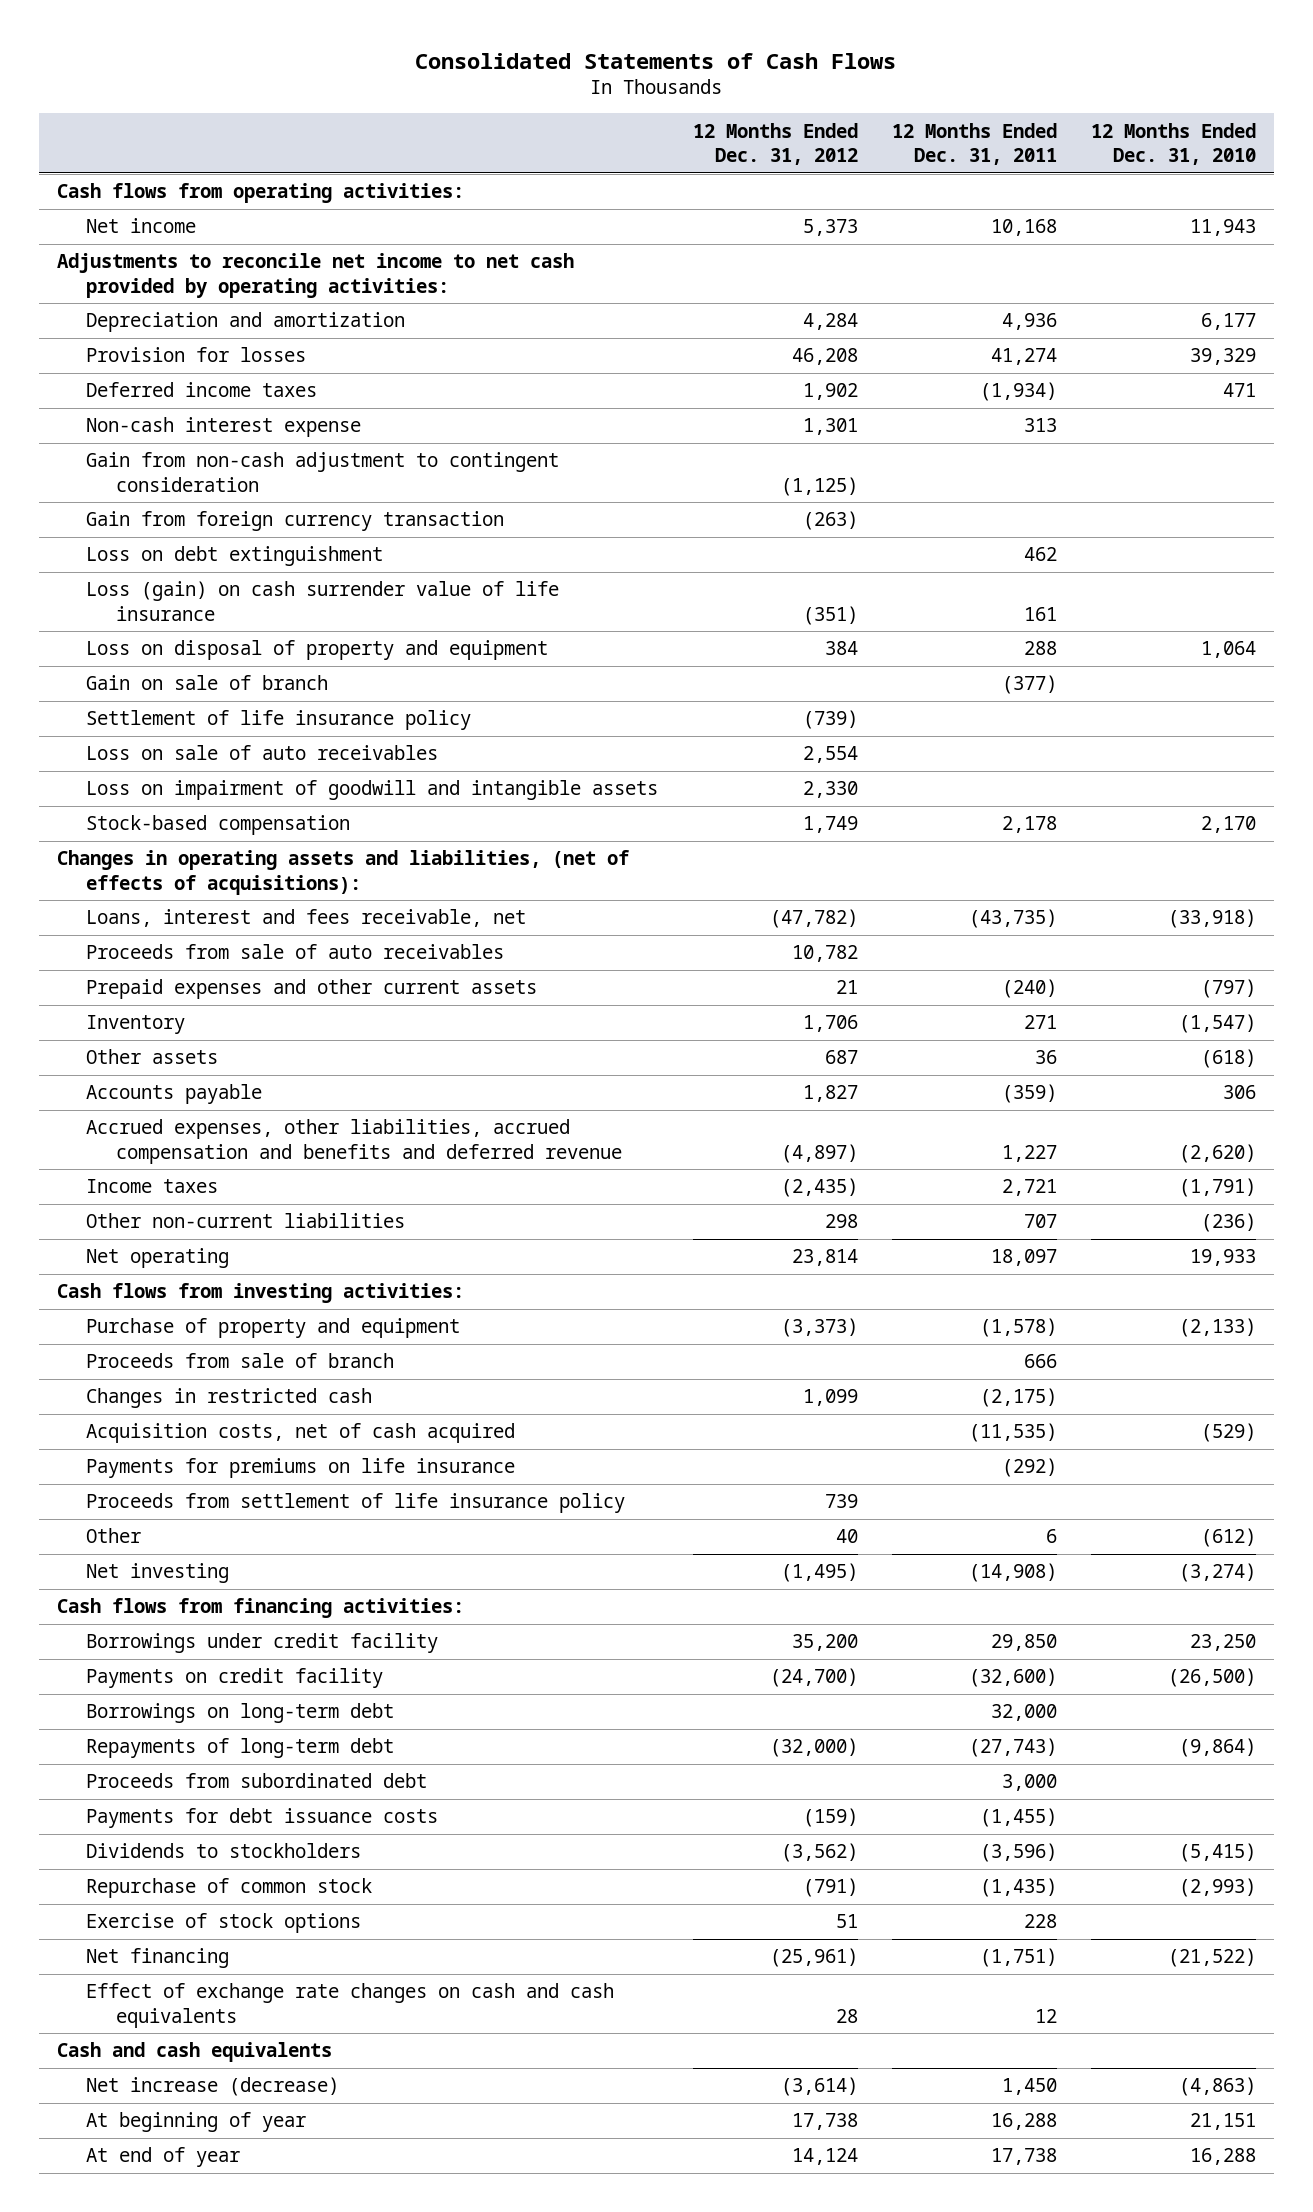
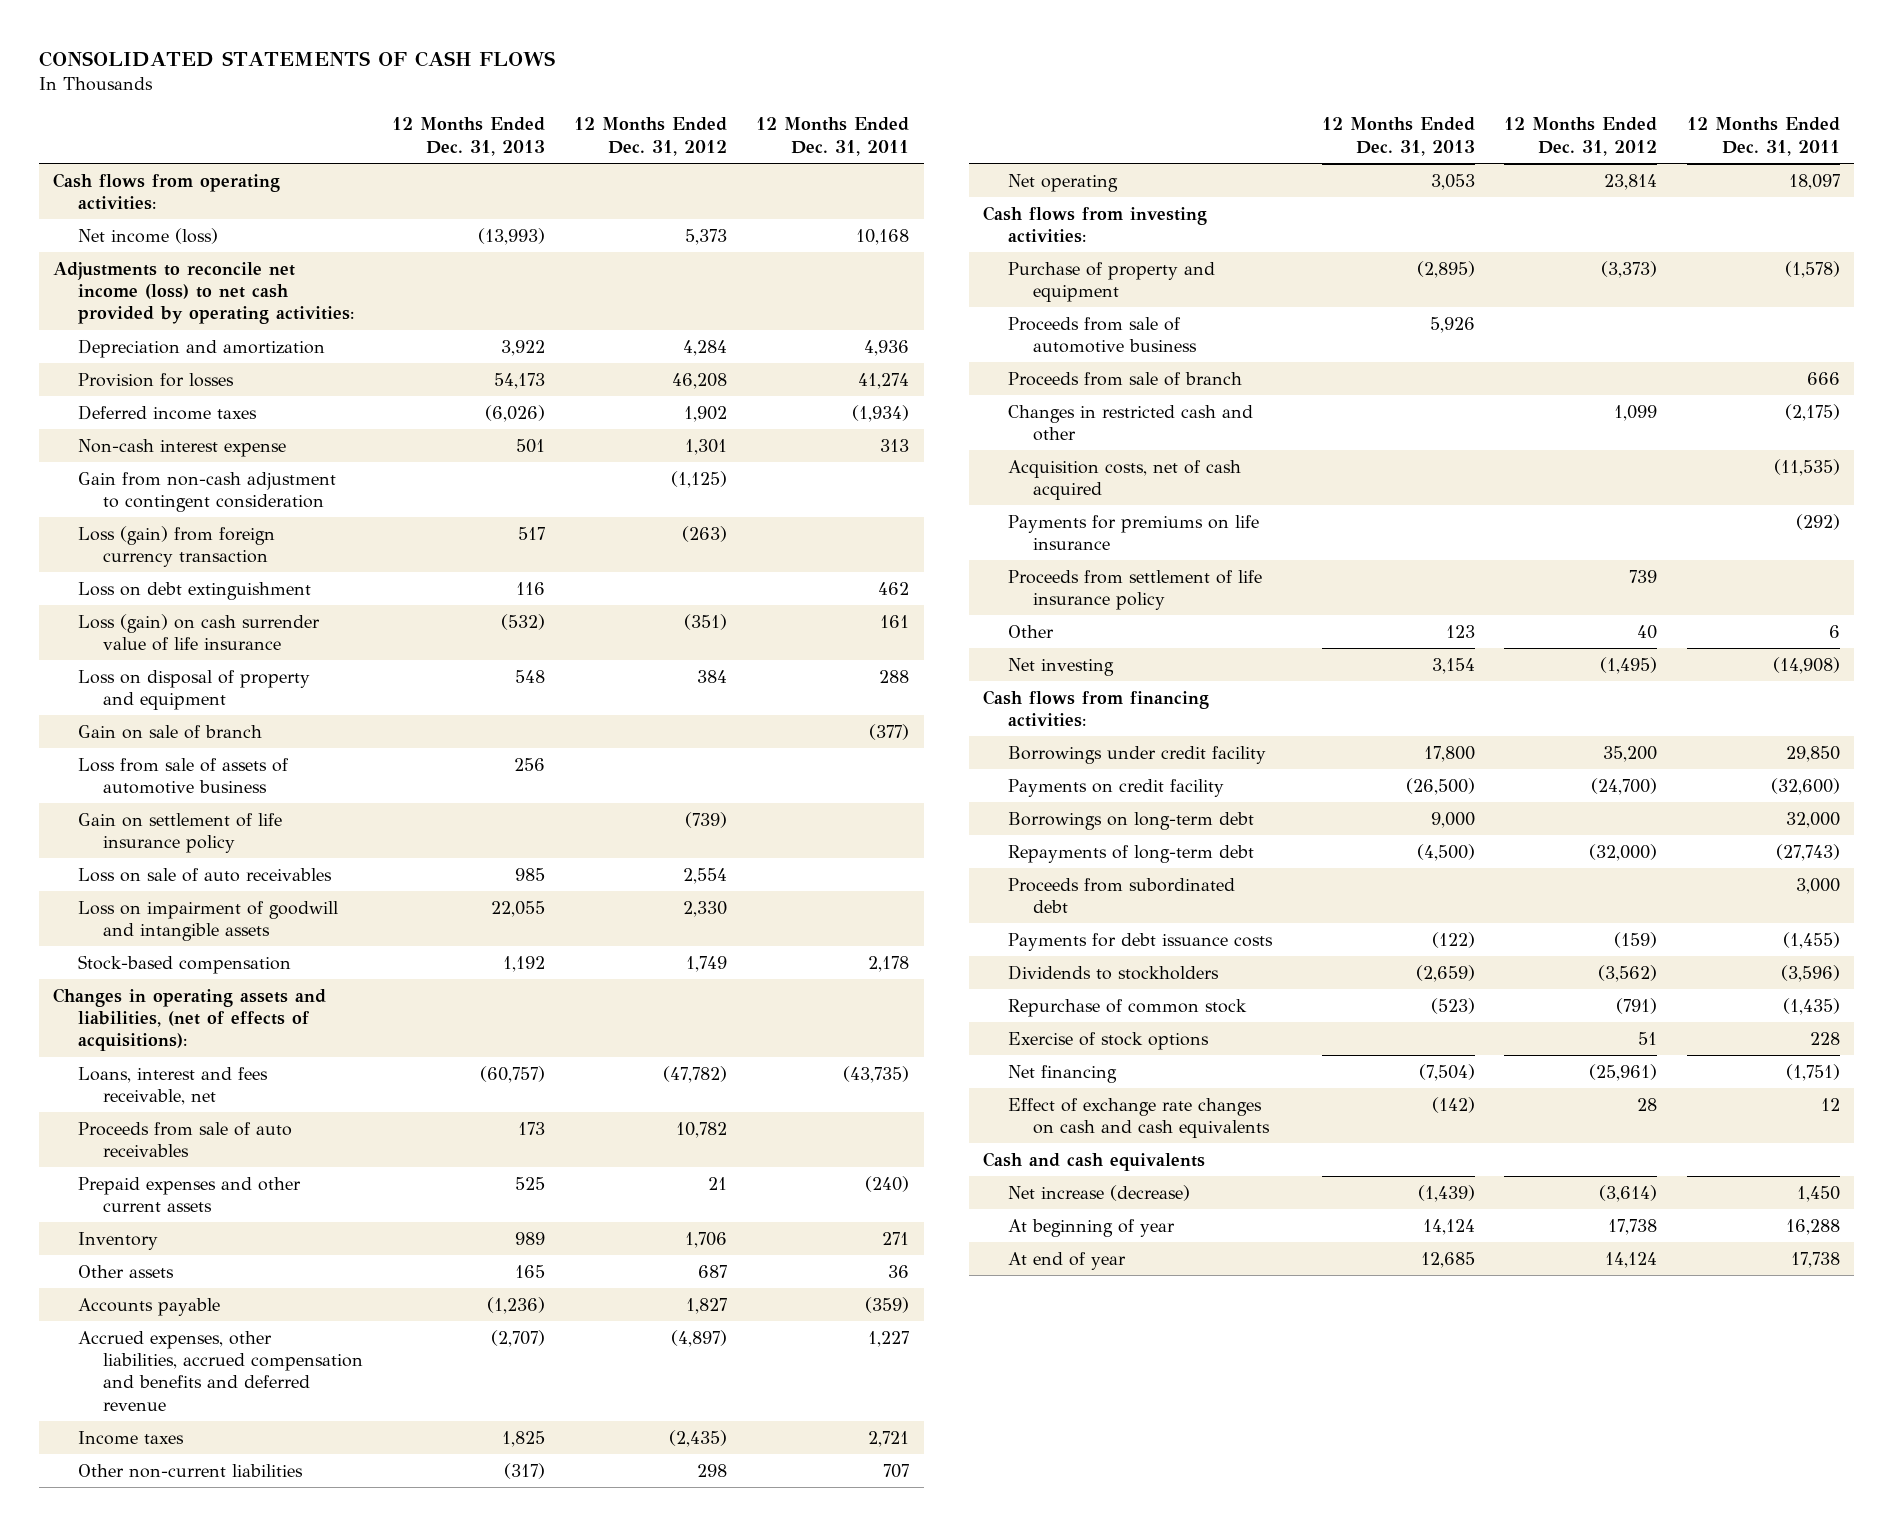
[415,52,897,69] Consolidated Statements of Cash Flows -> [38,51,555,68] CONSOLIDATED STATEMENTS OF CASH FLOWS
[1091,122,1257,166] 12 Months Ended Dec. 31, 2010 -> none
none -> [391,117,545,156] 12 Months Ended Dec. 31, 2013
[86,218,197,234] Net income -> [77,227,218,244] Net income (loss)
[56,253,574,298] Adjustments to reconcile net income to net cash provided by operating activities: -> [53,261,354,325] Adjustments to reconcile net income (loss) to net cash provided by operating activities:
[86,511,505,532] Gain from foreign currency transaction -> [77,525,275,568] Loss (gain) from foreign currency transaction
none -> [77,757,289,795] Loss from sale of assets of automotive business
[86,710,472,731] Settlement of life insurance policy -> [77,812,282,854] Gain on settlement of life insurance policy
none -> [1007,316,1197,354] Proceeds from sale of automotive business
[86,1388,373,1409] Changes in restricted cash -> [1007,404,1253,442] Changes in restricted cash and other

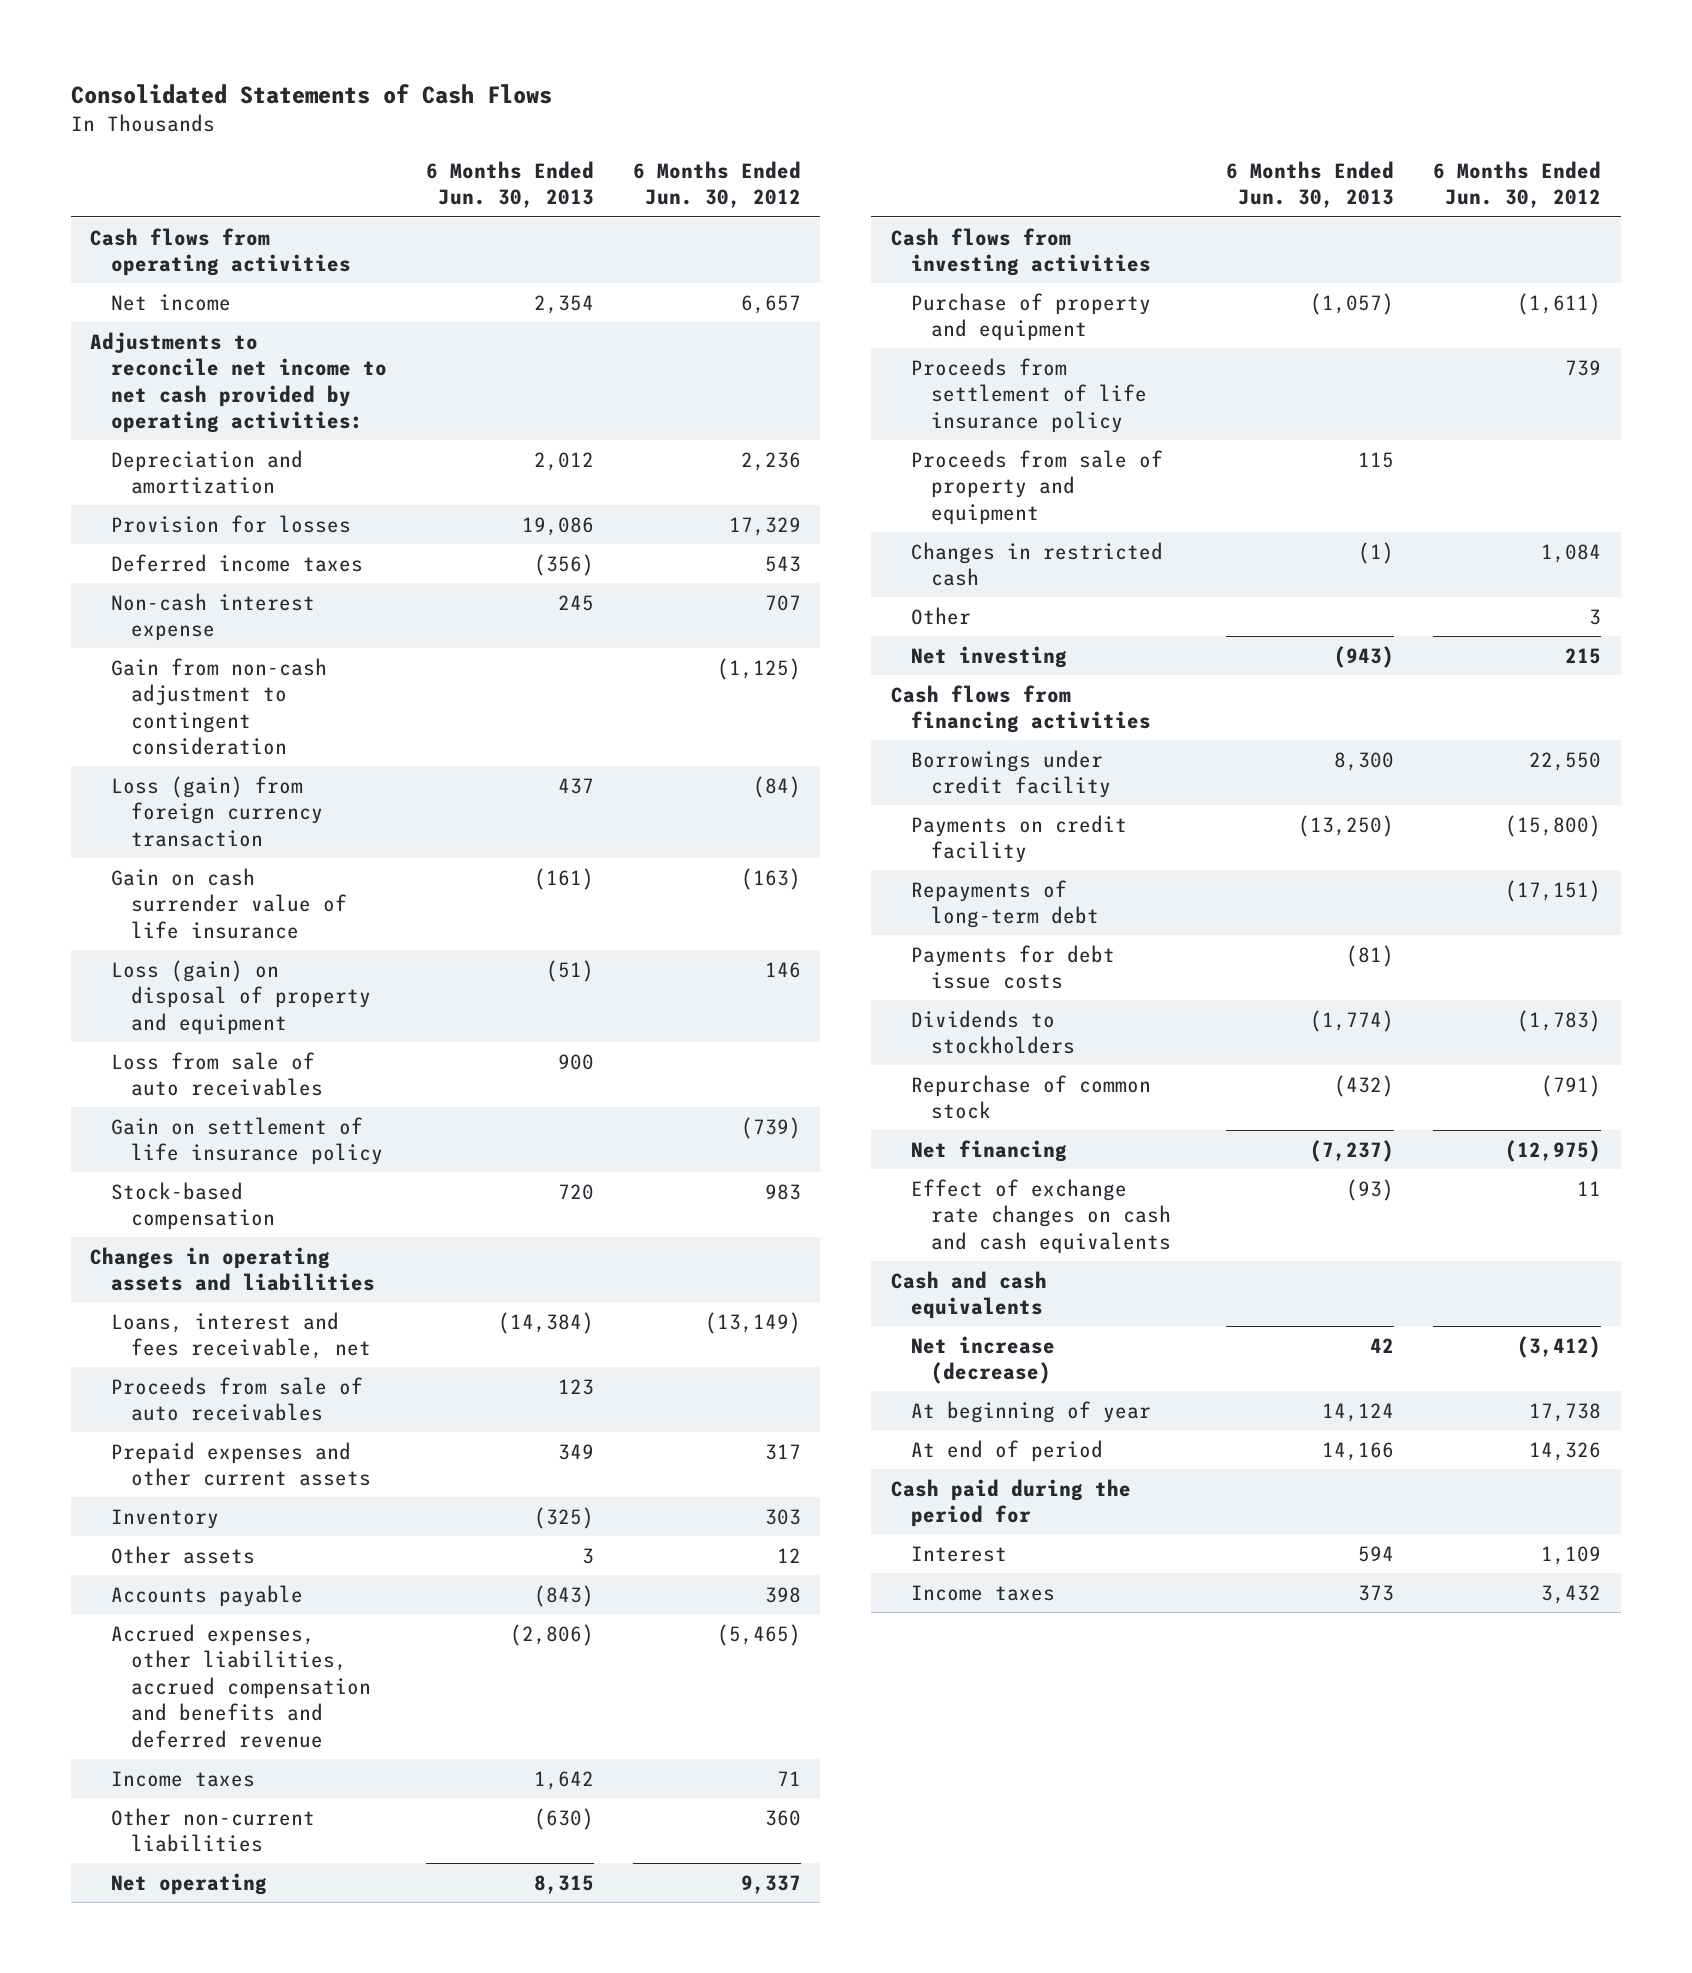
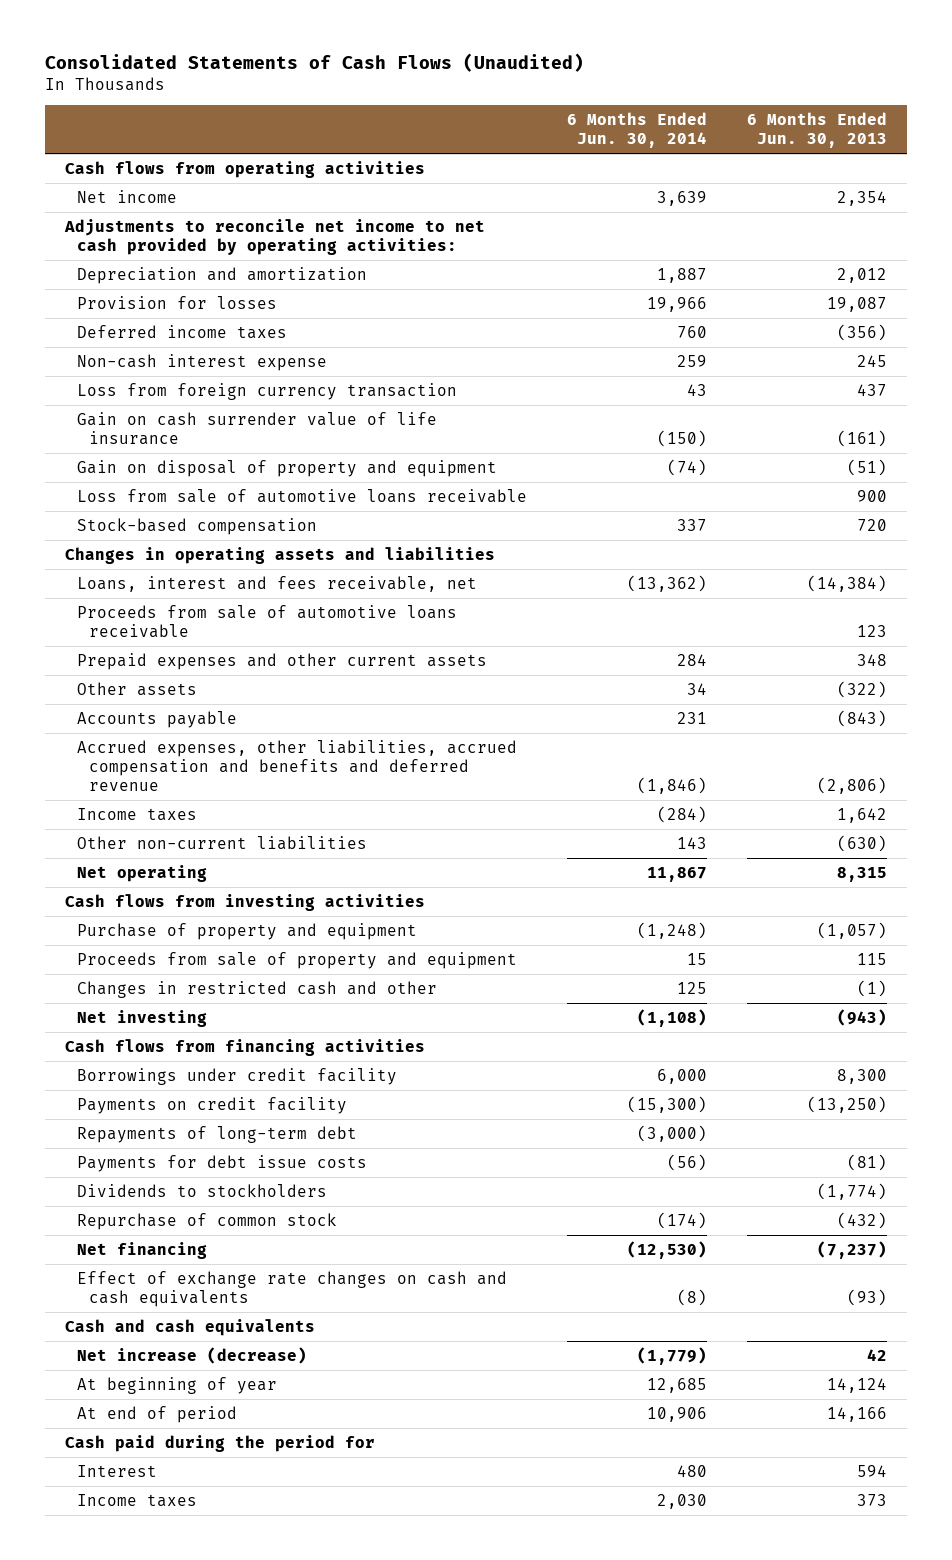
[70,83,552,104] Consolidated Statements of Cash Flows -> [45,53,585,73] Consolidated Statements of Cash Flows (Unaudited)
[632,160,801,209] 6 Months Ended Jun. 30, 2012 -> none
none -> [566,112,707,149] 6 Months Ended Jun. 30, 2014
[521,516,594,536] 19,086 -> [826,296,887,312] 19,087
[110,657,327,756] Gain from non-cash adjustment to contingent consideration -> none
[110,775,323,847] Loss (gain) from foreign currency transaction -> [76,382,457,400] Loss from foreign currency transaction
[110,1051,323,1097] Loss from sale of auto receivables -> none
[110,1116,383,1166] Gain on settlement of life insurance policy -> none
[110,959,371,1035] Loss (gain) on disposal of property and equipment -> [76,459,497,477] Gain on disposal of property and equipment
none -> [76,488,527,503] Loss from sale of automotive loans receivable
[110,1508,219,1529] Inventory -> none
[110,1376,363,1422] Proceeds from sale of auto receivables -> [76,604,457,638] Proceeds from sale of automotive loans receivable
[557,1443,594,1460] 349 -> [856,653,887,666] 348
[581,1547,594,1564] 3 -> [836,680,887,698] (322)
[911,357,1148,433] Proceeds from settlement of life insurance policy -> none
[911,606,972,625] Other -> none
[911,541,1164,587] Changes in restricted cash -> [76,980,437,998] Changes in restricted cash and other

